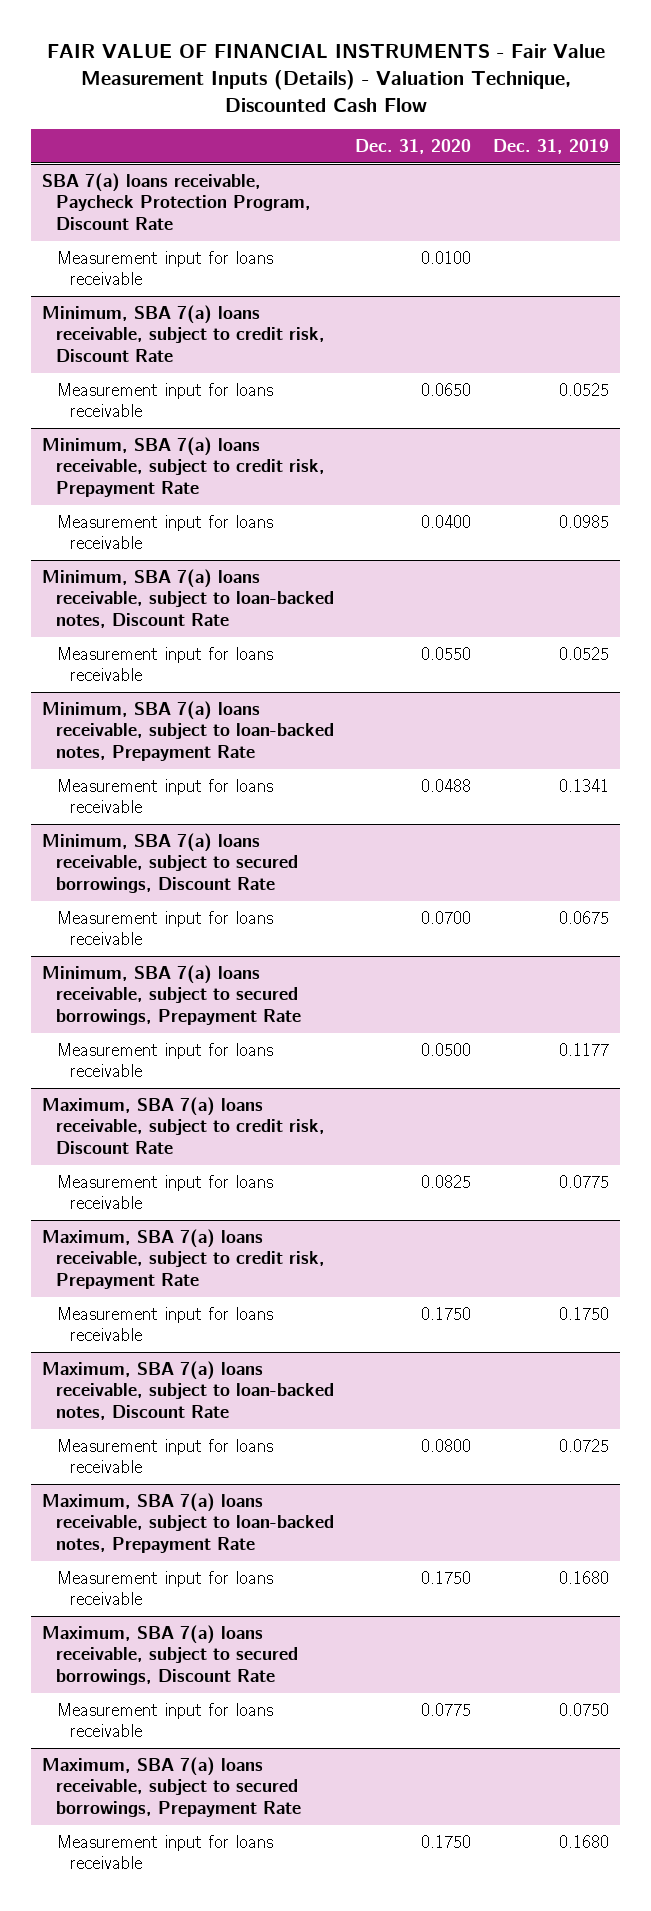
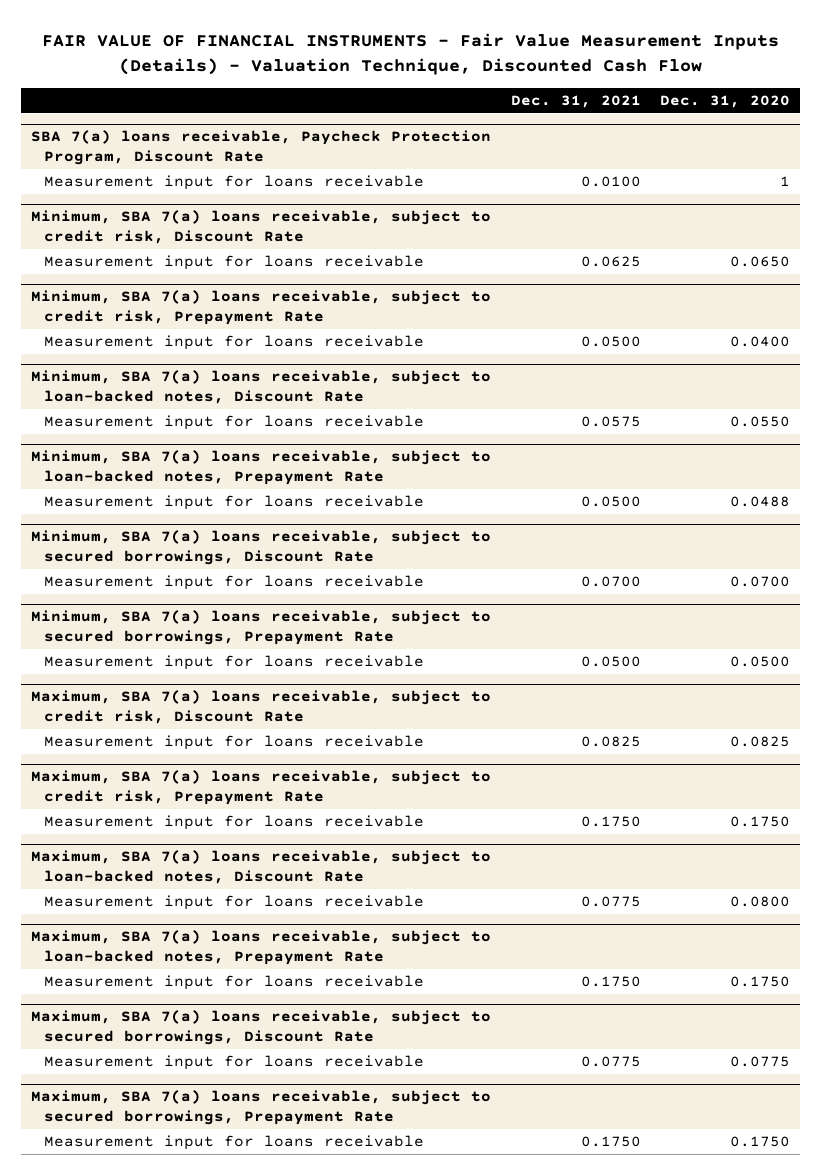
[493,138,610,154] Dec. 31, 2019 -> none
none -> [510,94,641,108] Dec. 31, 2021
[421,250,472,264] 0.0100 -> [780,176,791,187] 1

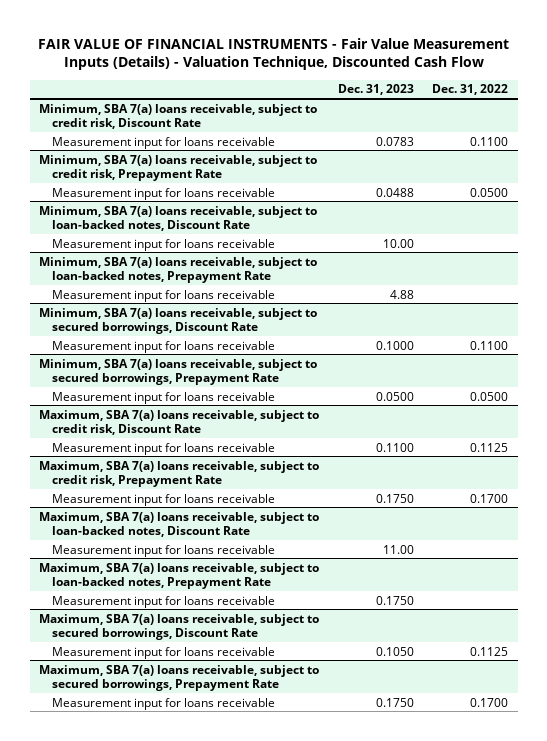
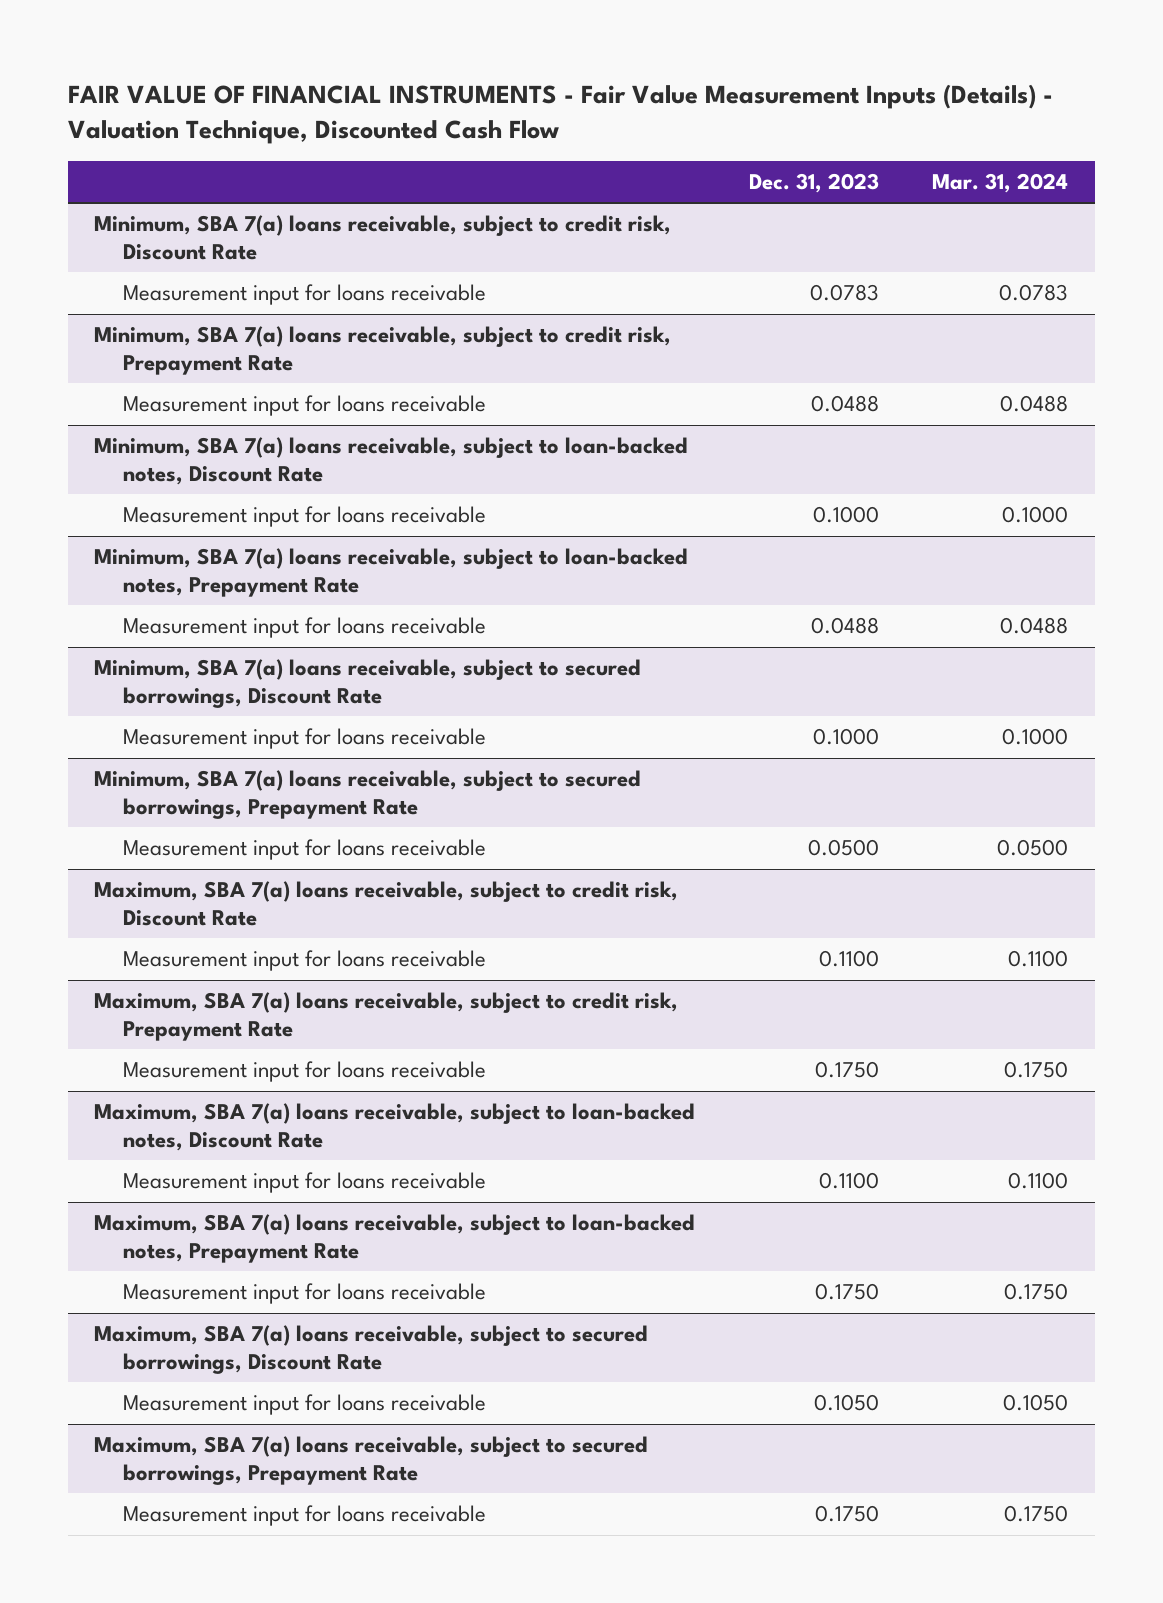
[432,84,509,96] Dec. 31, 2022 -> none
none -> [932,172,1069,193] Mar. 31, 2024
[382,238,414,248] 10.00 -> [812,506,879,524] 0.1000
[389,289,414,299] 4.88 -> [810,617,879,635] 0.0488
[382,544,414,554] 11.00 -> [818,1172,879,1190] 0.1100

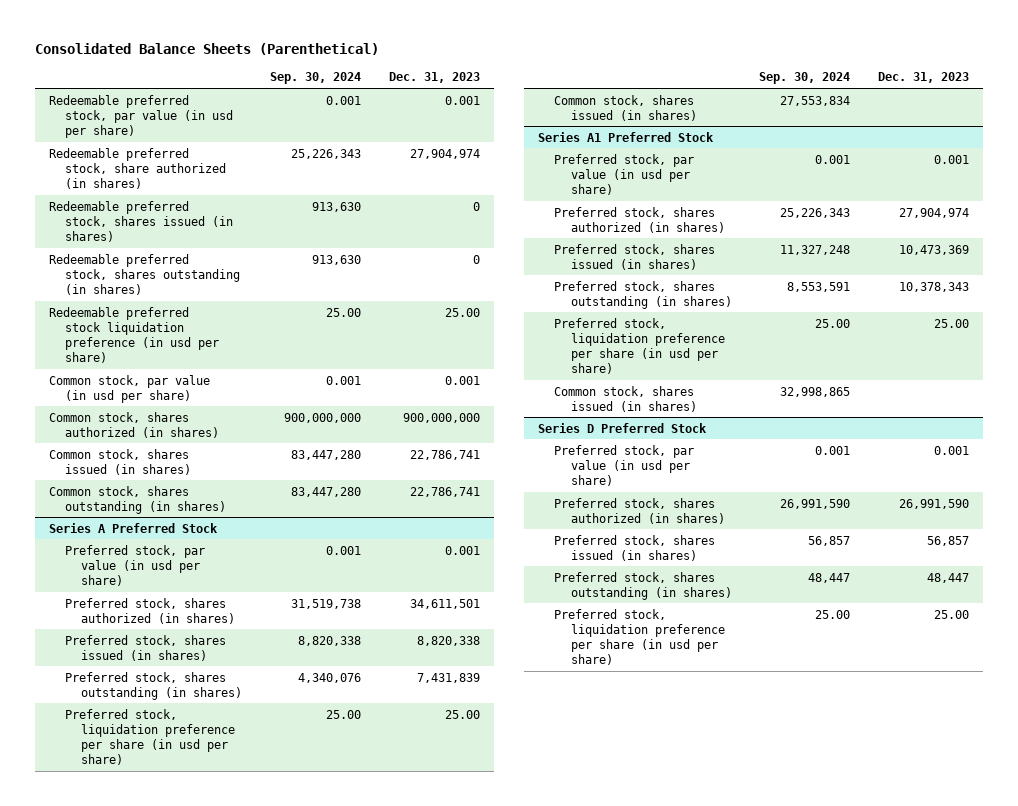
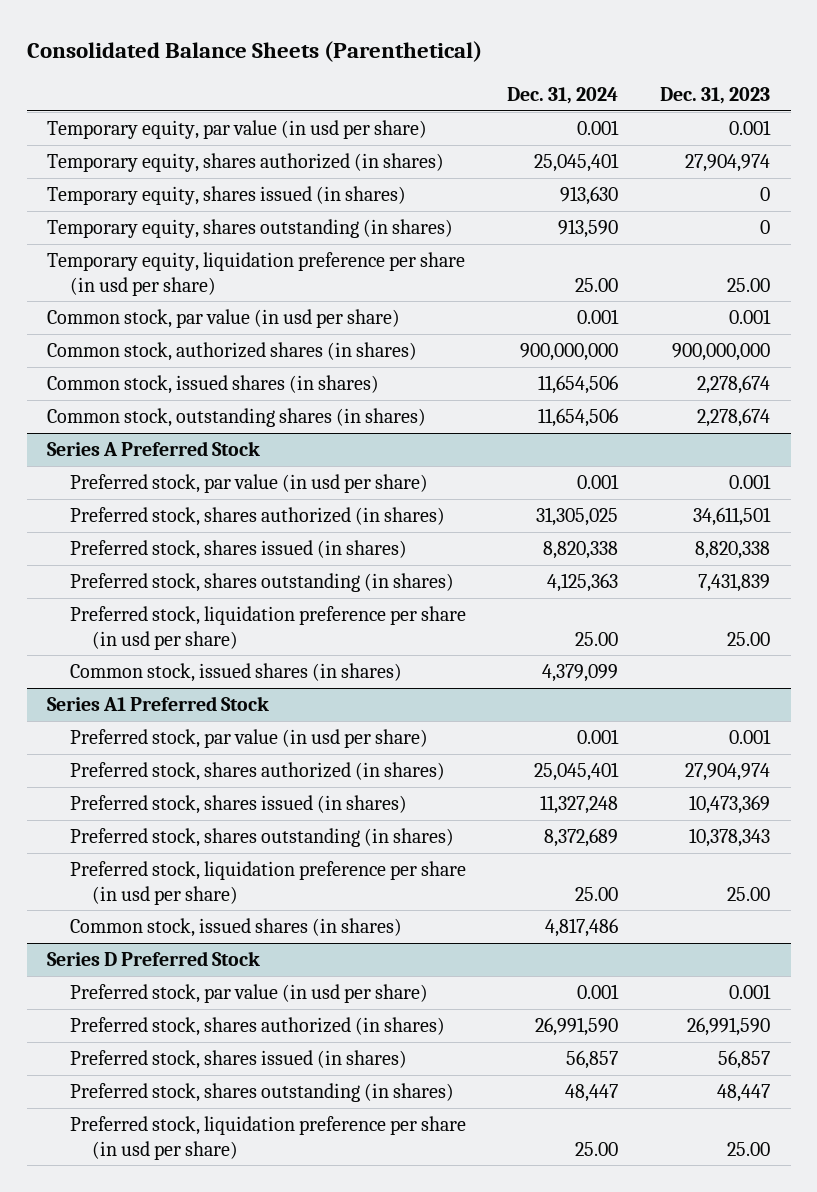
[270,72,362,85] Sep. 30, 2024 -> none
none -> [507,86,619,104] Dec. 31, 2024
[48,94,233,138] Redeemable preferred stock, par value (in usd per share) -> [47,120,428,140] Temporary equity, par value (in usd per share)
[48,147,226,189] Redeemable preferred stock, share authorized (in shares) -> [47,153,445,173] Temporary equity, shares authorized (in shares)
[48,200,233,242] Redeemable preferred stock, shares issued (in shares) -> [47,186,407,206] Temporary equity, shares issued (in shares)
[48,253,240,295] Redeemable preferred stock, shares outstanding (in shares) -> [47,219,454,239] Temporary equity, shares outstanding (in shares)
[48,306,219,363] Redeemable preferred stock liquidation preference (in usd per share) -> [47,252,466,296] Temporary equity, liquidation preference per share (in usd per share)
[48,411,219,438] Common stock, shares authorized (in shares) -> [47,342,418,362] Common stock, authorized shares (in shares)
[48,448,191,475] Common stock, shares issued (in shares) -> [47,375,380,395] Common stock, issued shares (in shares)
[409,449,480,460] 22,786,741 -> [696,375,770,395] 2,278,674
[48,485,226,514] Common stock, shares outstanding (in shares) -> [47,408,427,428] Common stock, outstanding shares (in shares)
[409,486,480,497] 22,786,741 -> [696,408,770,428] 2,278,674
[554,94,697,121] Common stock, shares issued (in shares) -> [69,663,402,683] Common stock, issued shares (in shares)
[554,385,697,412] Common stock, shares issued (in shares) -> [69,918,402,938] Common stock, issued shares (in shares)

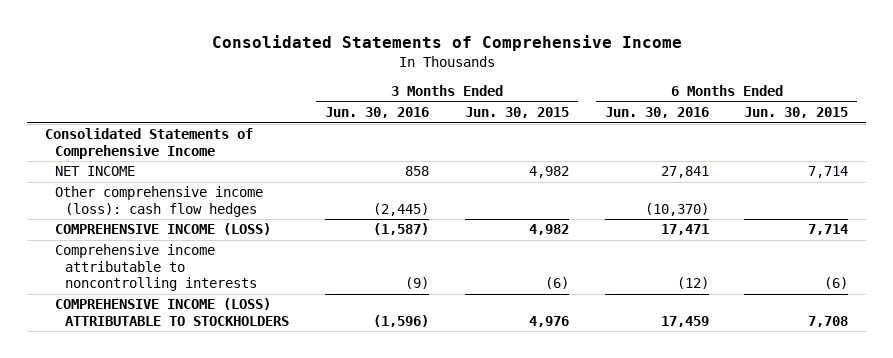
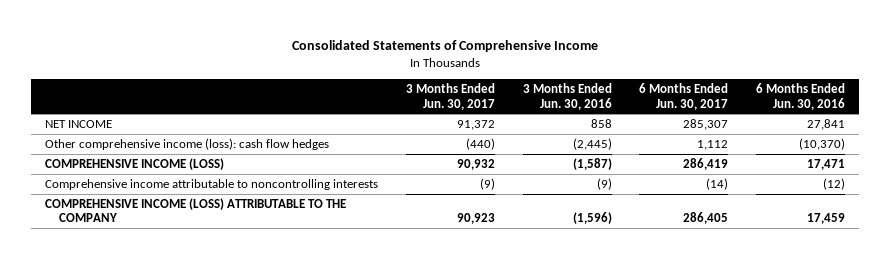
[464,107,569,119] Jun. 30, 2015 -> none
[744,107,849,119] Jun. 30, 2015 -> none
none -> [405,83,495,110] 3 Months Ended Jun. 30, 2017
none -> [639,83,729,110] 6 Months Ended Jun. 30, 2017
[44,128,253,159] Consolidated Statements of Comprehensive Income -> none
[55,298,290,326] COMPREHENSIVE INCOME (LOSS) ATTRIBUTABLE TO STOCKHOLDERS -> [44,197,346,223] COMPREHENSIVE INCOME (LOSS) ATTRIBUTABLE TO THE COMPANY

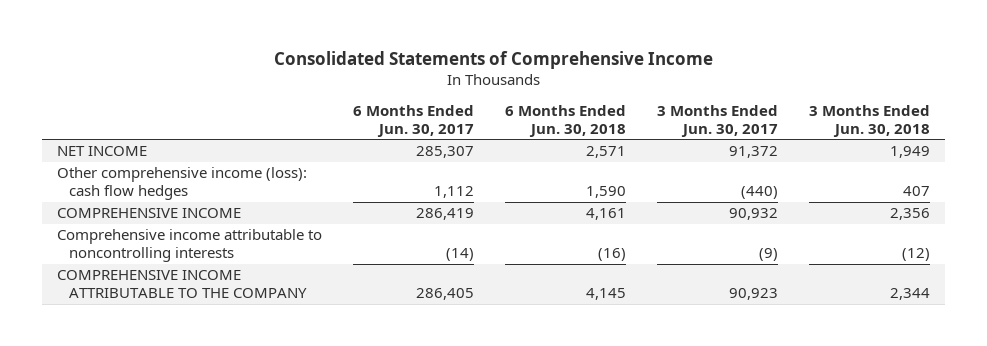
[522,83,612,110] 3 Months Ended Jun. 30, 2016 -> none
[756,83,846,110] 6 Months Ended Jun. 30, 2016 -> none
none -> [505,104,627,137] 6 Months Ended Jun. 30, 2018
none -> [808,104,930,137] 3 Months Ended Jun. 30, 2018
[44,157,224,170] COMPREHENSIVE INCOME (LOSS) -> [57,208,242,219] COMPREHENSIVE INCOME
[44,197,346,223] COMPREHENSIVE INCOME (LOSS) ATTRIBUTABLE TO THE COMPANY -> [57,270,307,298] COMPREHENSIVE INCOME ATTRIBUTABLE TO THE COMPANY

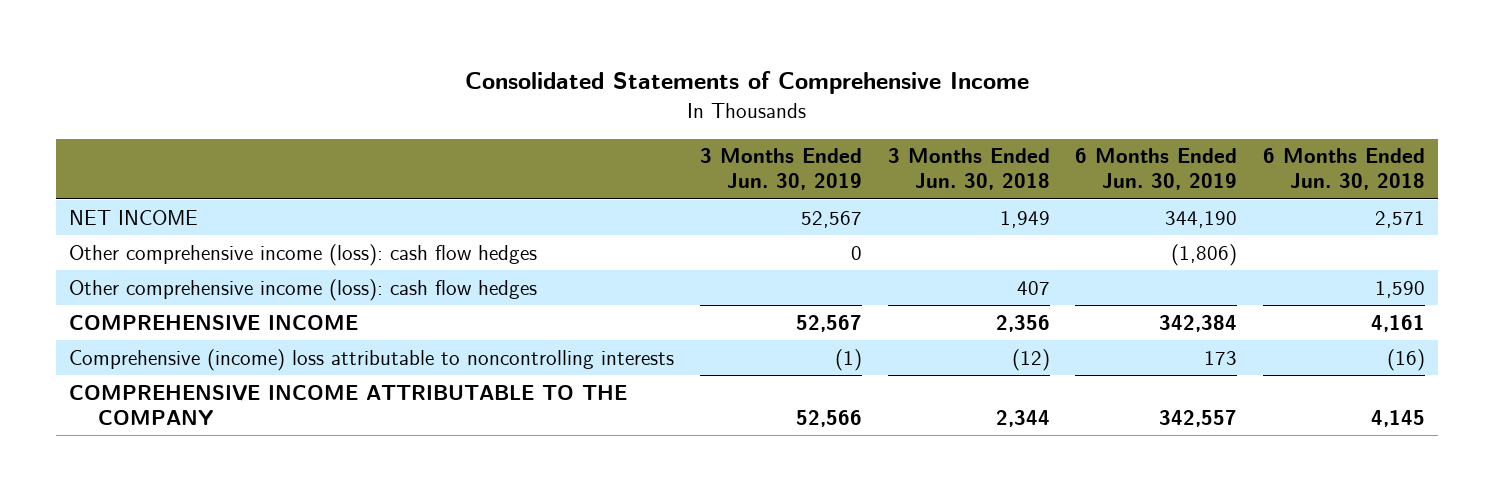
[353,104,475,137] 6 Months Ended Jun. 30, 2017 -> none
[656,104,778,137] 3 Months Ended Jun. 30, 2017 -> none
none -> [699,148,862,191] 3 Months Ended Jun. 30, 2019
none -> [1075,148,1238,191] 6 Months Ended Jun. 30, 2019
none -> [69,243,538,266] Other comprehensive income (loss): cash flow hedges
[57,229,323,262] Comprehensive income attributable to noncontrolling interests -> [69,348,675,371] Comprehensive (income) loss attributable to noncontrolling interests

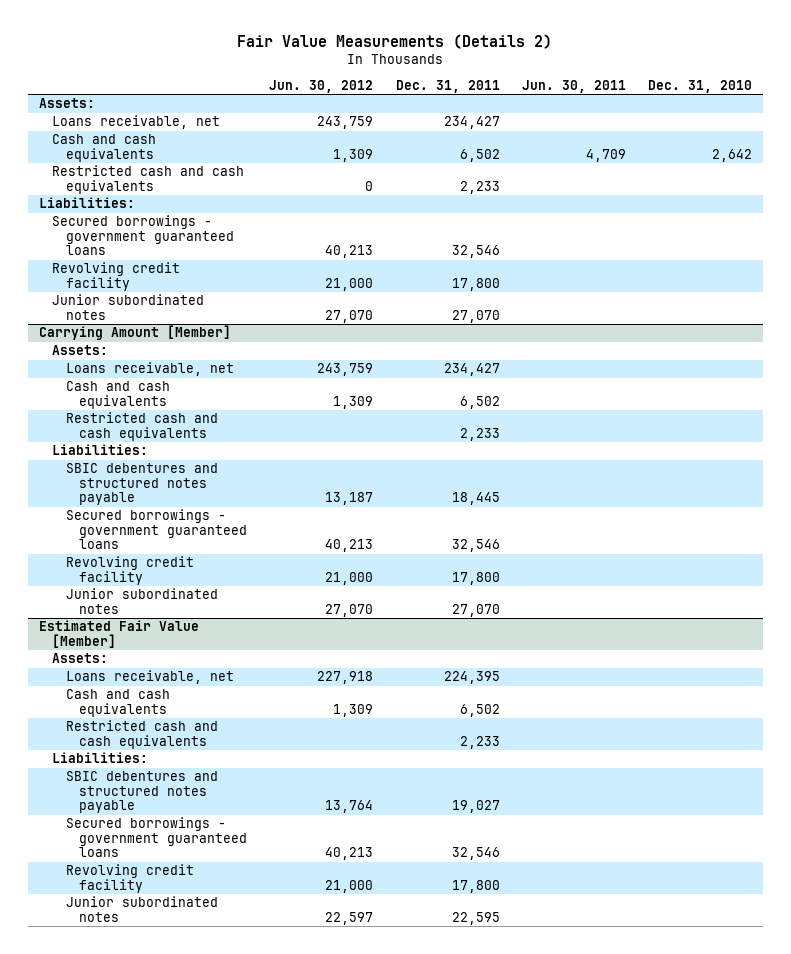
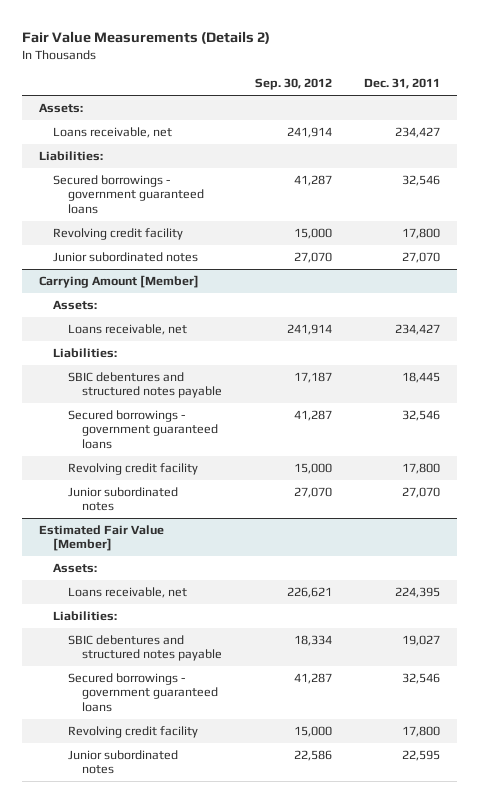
[269,79,374,93] Jun. 30, 2012 -> none
[521,79,626,93] Jun. 30, 2011 -> none
[648,79,753,93] Dec. 31, 2010 -> none
none -> [254,78,332,91] Sep. 30, 2012
[52,134,157,162] Cash and cash equivalents -> none
[52,165,245,194] Restricted cash and cash equivalents -> none
[65,381,170,409] Cash and cash equivalents -> none
[65,412,218,441] Restricted cash and cash equivalents -> none
[65,689,170,717] Cash and cash equivalents -> none
[65,720,218,749] Restricted cash and cash equivalents -> none

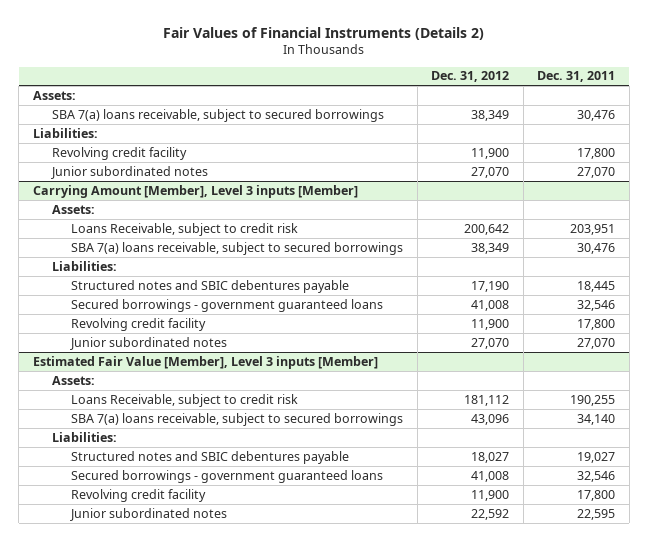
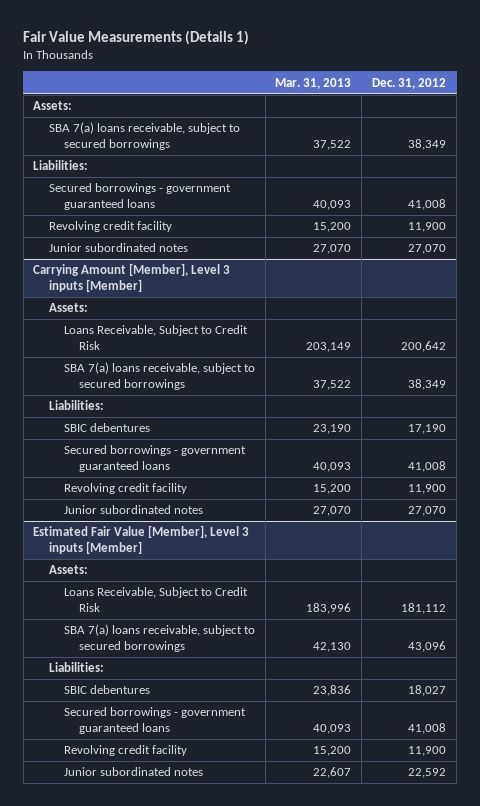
[163,26,485,40] Fair Values of Financial Instruments (Details 2) -> [23,30,250,46] Fair Value Measurements (Details 1)
[537,71,616,83] Dec. 31, 2011 -> none
none -> [275,77,352,89] Mar. 31, 2013
none -> [48,183,231,210] Secured borrowings - government guaranteed loans
[70,222,298,236] Loans Receivable, subject to credit risk -> [63,325,248,350] Loans Receivable, Subject to Credit Risk
[70,279,349,293] Structured notes and SBIC debentures payable -> [63,423,150,433] SBIC debentures
[70,393,298,407] Loans Receivable, subject to credit risk -> [63,587,248,612] Loans Receivable, Subject to Credit Risk
[70,450,349,464] Structured notes and SBIC debentures payable -> [63,685,150,695] SBIC debentures

